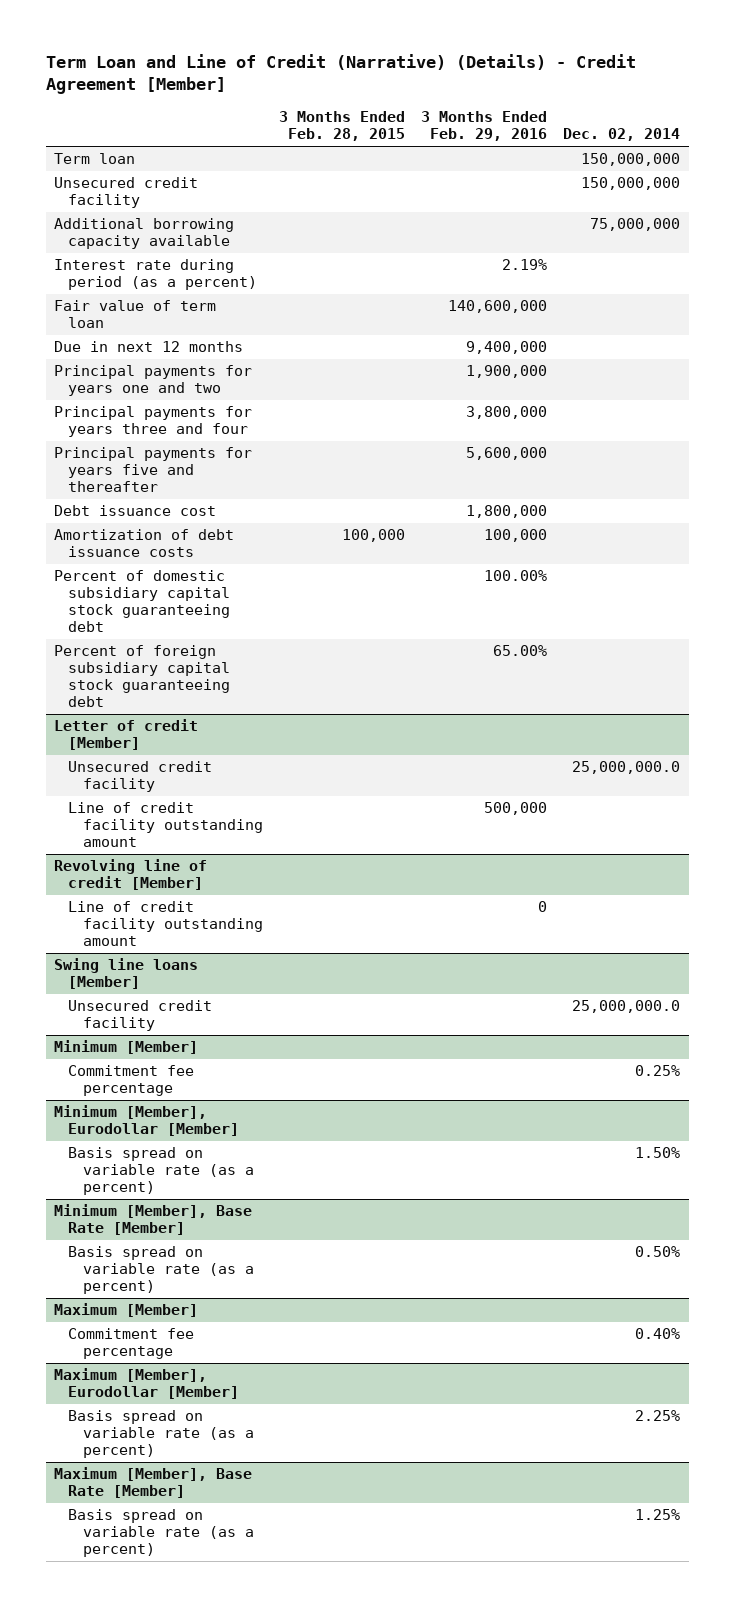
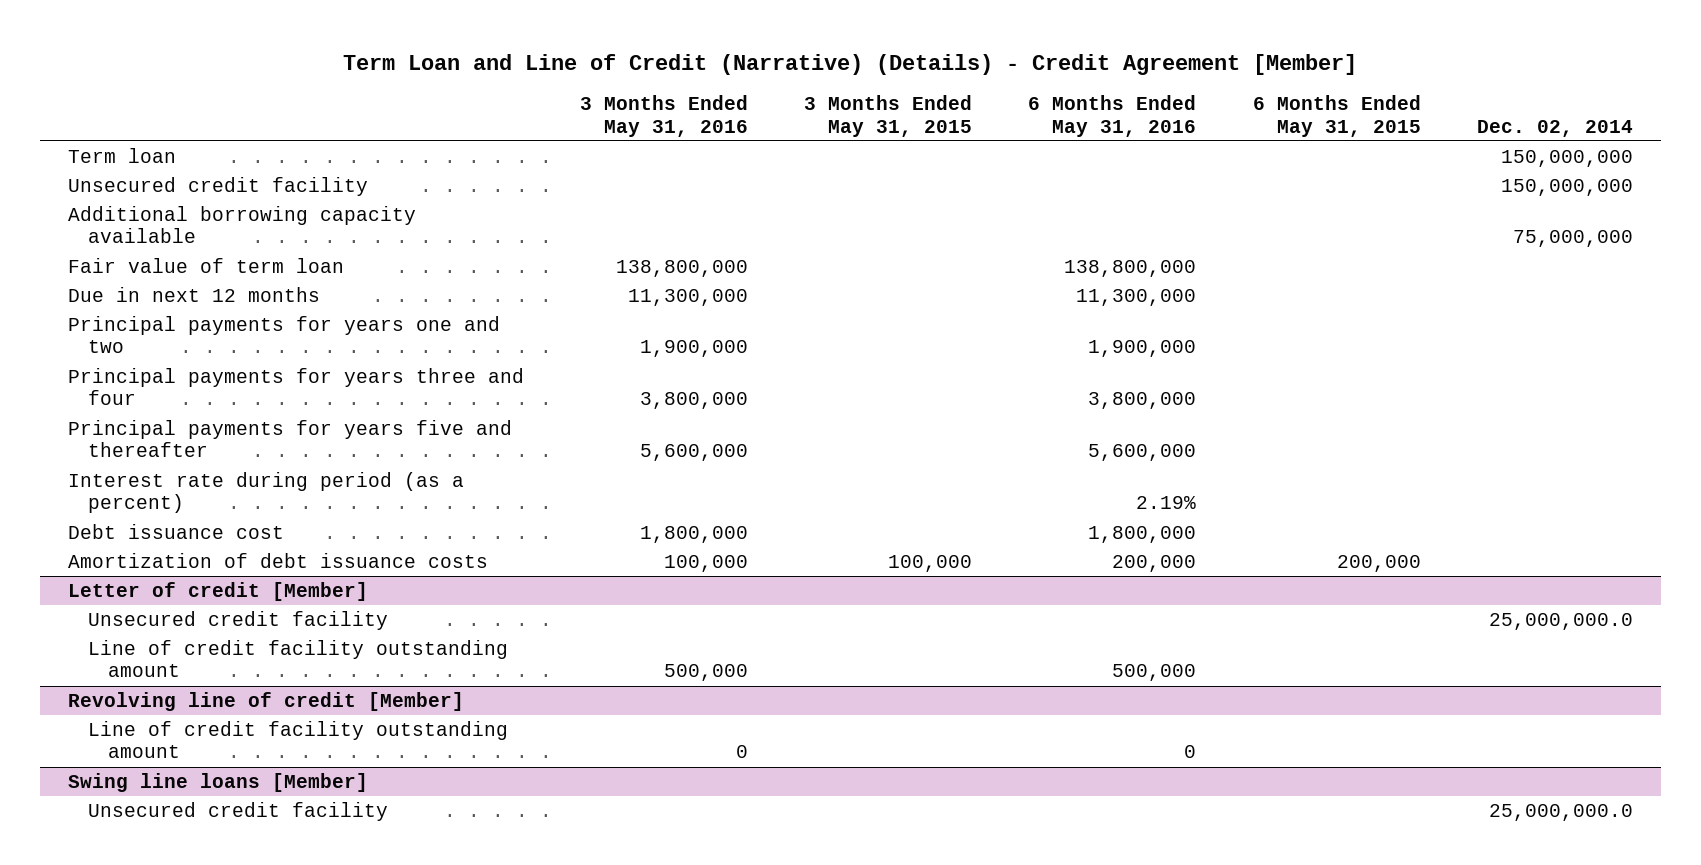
[279,111,406,142] 3 Months Ended Feb. 28, 2015 -> none
[421,111,548,142] 3 Months Ended Feb. 29, 2016 -> none
none -> [580,94,749,137] 3 Months Ended May 31, 2016
none -> [804,94,973,137] 3 Months Ended May 31, 2015
none -> [1028,94,1197,137] 6 Months Ended May 31, 2016
none -> [1252,94,1421,137] 6 Months Ended May 31, 2015
[53,259,258,291] Interest rate during period (as a percent) -> [68,471,465,514] Interest rate during period (as a percent)
[53,570,231,633] Percent of domestic subsidiary capital stock guaranteeing debt -> none
[53,645,231,708] Percent of foreign subsidiary capital stock guaranteeing debt -> none
[53,1040,198,1055] Minimum [Member] -> none
[68,1065,195,1097] Commitment fee percentage -> none
[53,1105,240,1137] Minimum [Member], Eurodollar [Member] -> none
[68,1147,254,1196] Basis spread on variable rate (as a percent) -> none
[53,1204,252,1236] Minimum [Member], Base Rate [Member] -> none
[68,1246,254,1295] Basis spread on variable rate (as a percent) -> none
[53,1303,198,1318] Maximum [Member] -> none
[68,1328,195,1360] Commitment fee percentage -> none
[53,1368,240,1400] Maximum [Member], Eurodollar [Member] -> none
[68,1410,254,1459] Basis spread on variable rate (as a percent) -> none
[53,1467,252,1499] Maximum [Member], Base Rate [Member] -> none
[68,1509,254,1558] Basis spread on variable rate (as a percent) -> none

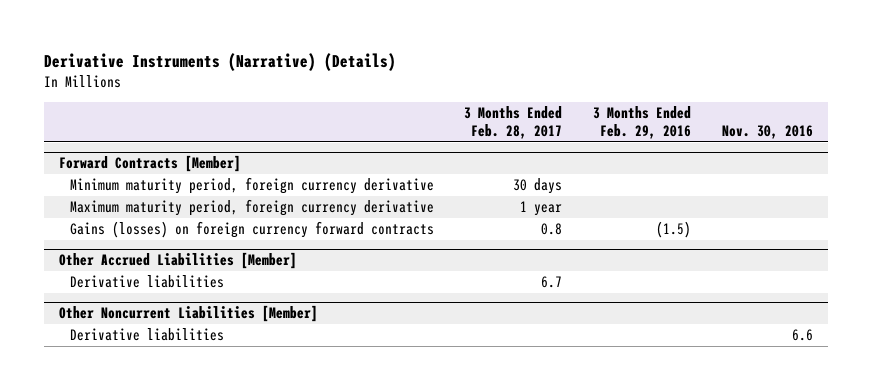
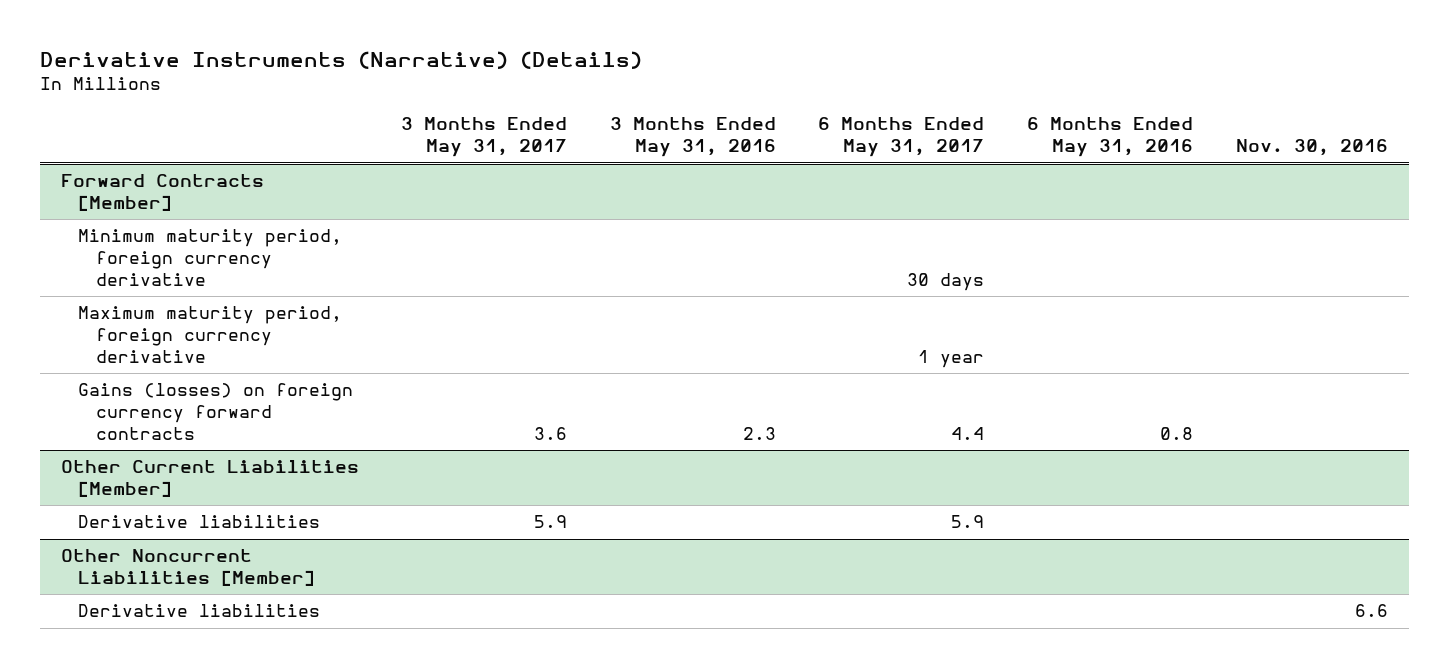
[464,105,563,139] 3 Months Ended Feb. 28, 2017 -> none
[593,105,692,139] 3 Months Ended Feb. 29, 2016 -> none
none -> [401,117,568,158] 3 Months Ended May 31, 2017
none -> [609,117,776,158] 3 Months Ended May 31, 2016
none -> [818,117,985,158] 6 Months Ended May 31, 2017
none -> [1027,117,1194,158] 6 Months Ended May 31, 2016
[59,252,298,270] Other Accrued Liabilities [Member] -> [60,460,359,498] Other Current Liabilities [Member]

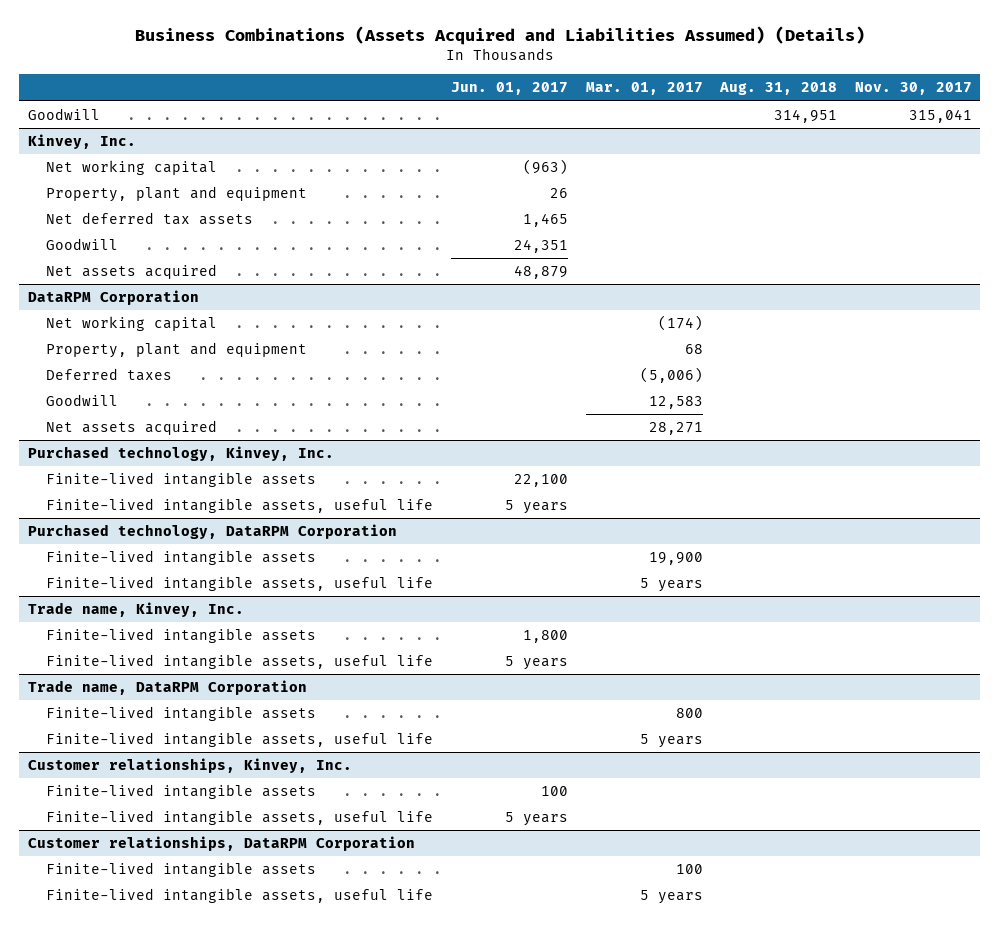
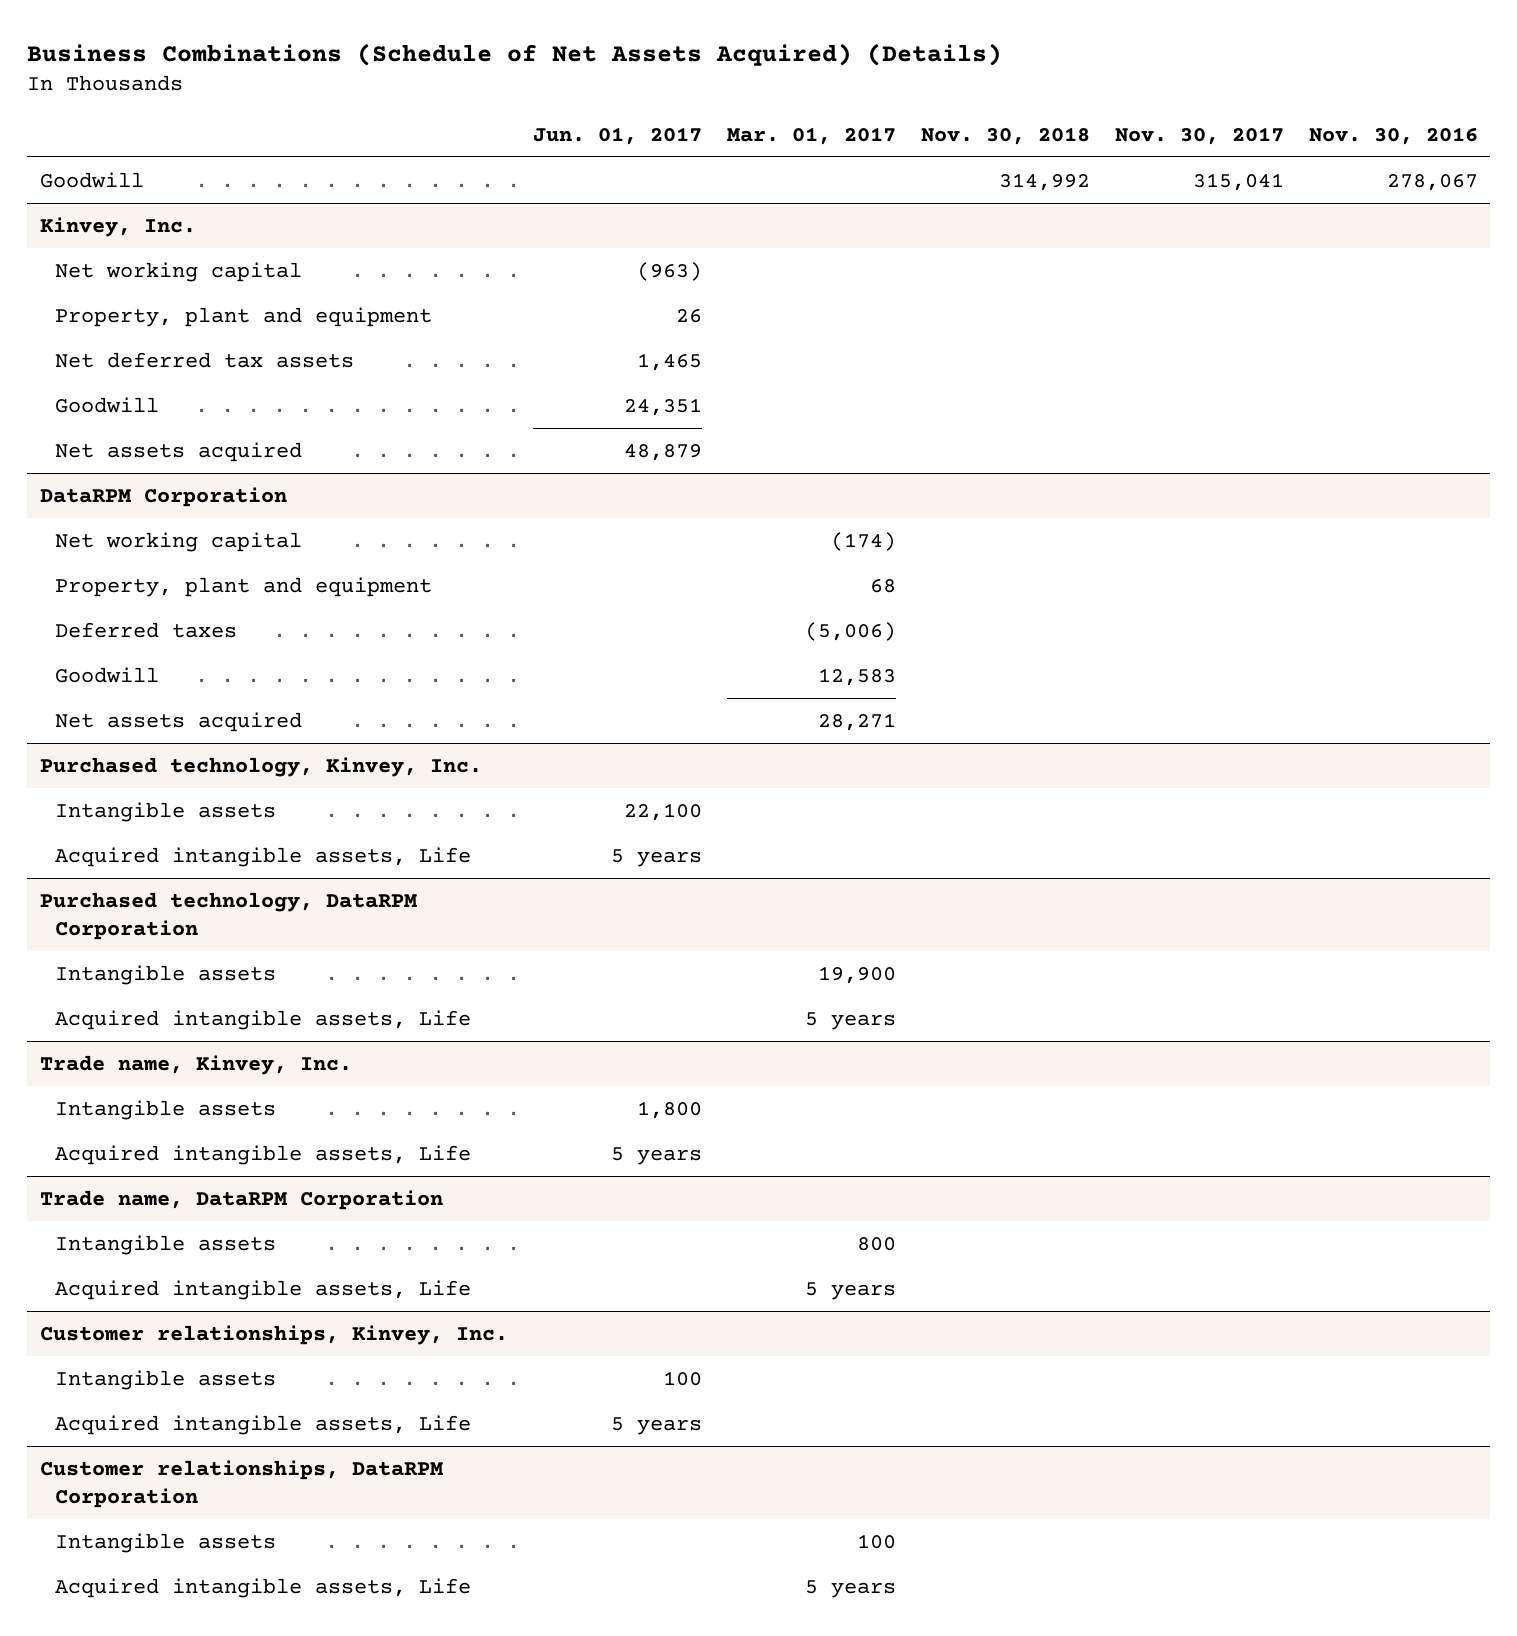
[134,26,865,46] Business Combinations (Assets Acquired and Liabilities Assumed) (Details) -> [27,42,1003,66] Business Combinations (Schedule of Net Assets Acquired) (Details)
[719,82,838,96] Aug. 31, 2018 -> none
none -> [920,126,1090,145] Nov. 30, 2018
none -> [1308,126,1478,145] Nov. 30, 2016
[46,472,317,488] Finite-lived intangible assets -> [55,801,277,822] Intangible assets
[46,498,434,514] Finite-lived intangible assets, useful life -> [55,846,472,867] Acquired intangible assets, Life
[46,550,317,566] Finite-lived intangible assets -> [55,964,277,985] Intangible assets
[46,576,434,592] Finite-lived intangible assets, useful life -> [55,1009,472,1030] Acquired intangible assets, Life
[46,628,317,644] Finite-lived intangible assets -> [55,1099,277,1120] Intangible assets
[46,654,434,670] Finite-lived intangible assets, useful life -> [55,1144,472,1165] Acquired intangible assets, Life
[46,706,317,722] Finite-lived intangible assets -> [55,1234,277,1255] Intangible assets
[46,732,434,748] Finite-lived intangible assets, useful life -> [55,1279,472,1300] Acquired intangible assets, Life
[46,784,317,800] Finite-lived intangible assets -> [55,1369,277,1390] Intangible assets
[46,810,434,826] Finite-lived intangible assets, useful life -> [55,1414,472,1435] Acquired intangible assets, Life
[46,862,317,878] Finite-lived intangible assets -> [55,1532,277,1553] Intangible assets
[46,888,434,904] Finite-lived intangible assets, useful life -> [55,1577,472,1598] Acquired intangible assets, Life

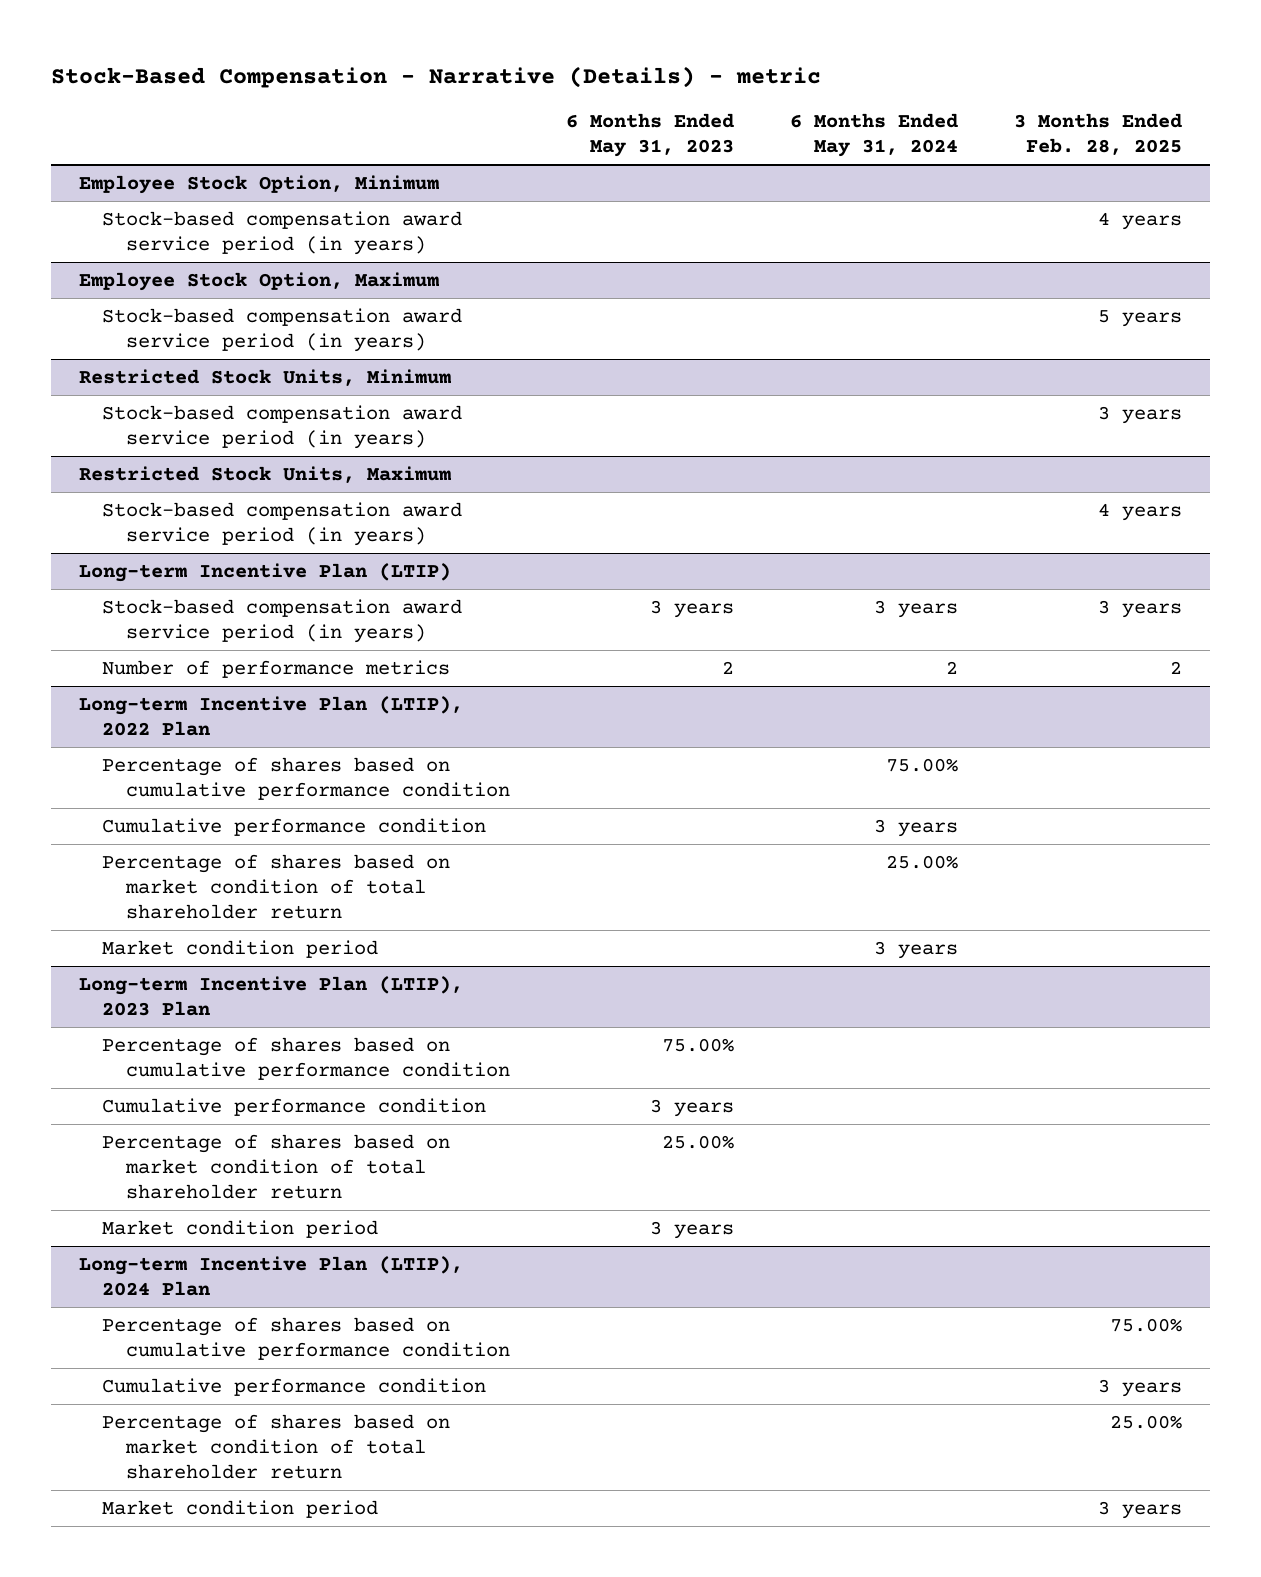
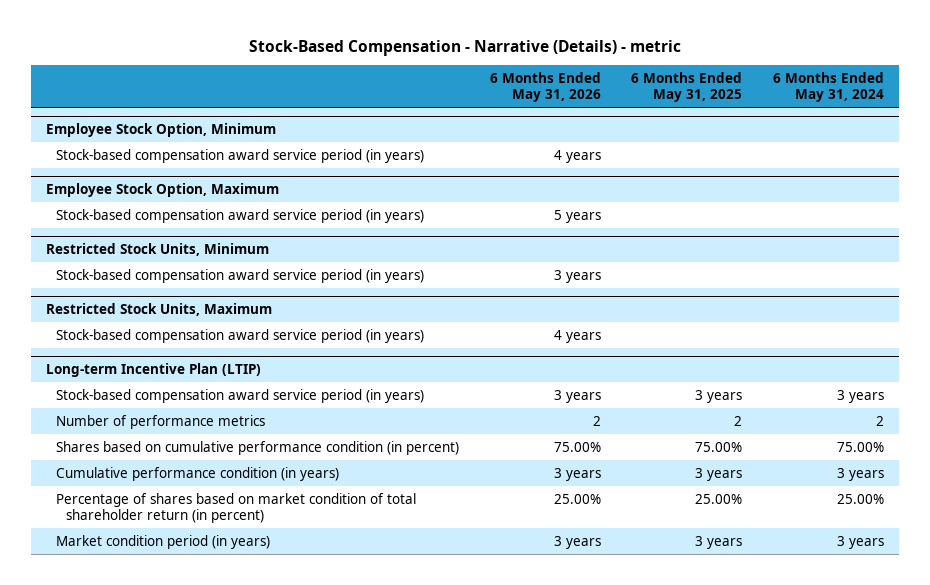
[565,113,734,158] 6 Months Ended May 31, 2023 -> none
[1013,113,1182,156] 3 Months Ended Feb. 28, 2025 -> none
none -> [489,72,601,103] 6 Months Ended May 31, 2026
none -> [631,72,743,103] 6 Months Ended May 31, 2025
[78,695,463,736] Long-term Incentive Plan (LTIP), 2022 Plan -> none
[102,756,510,800] Percentage of shares based on cumulative performance condition -> none
[102,817,487,836] Cumulative performance condition -> none
[102,853,451,920] Percentage of shares based on market condition of total shareholder return -> none
[102,939,379,958] Market condition period -> none
[78,975,463,1016] Long-term Incentive Plan (LTIP), 2023 Plan -> none
[102,1036,510,1080] Percentage of shares based on cumulative performance condition -> none
[102,1097,487,1116] Cumulative performance condition -> none
[102,1133,451,1200] Percentage of shares based on market condition of total shareholder return -> none
[102,1219,379,1238] Market condition period -> none
[78,1255,463,1296] Long-term Incentive Plan (LTIP), 2024 Plan -> none
[102,1316,510,1360] Percentage of shares based on cumulative performance condition -> none
[102,1377,487,1396] Cumulative performance condition -> none
[102,1413,451,1480] Percentage of shares based on market condition of total shareholder return -> none
[102,1499,379,1518] Market condition period -> none
none -> [56,440,460,455] Shares based on cumulative performance condition (in percent)
none -> [56,466,340,481] Cumulative performance condition (in years)
none -> [56,492,417,523] Percentage of shares based on market condition of total shareholder return (in percent)
none -> [56,534,271,549] Market condition period (in years)

